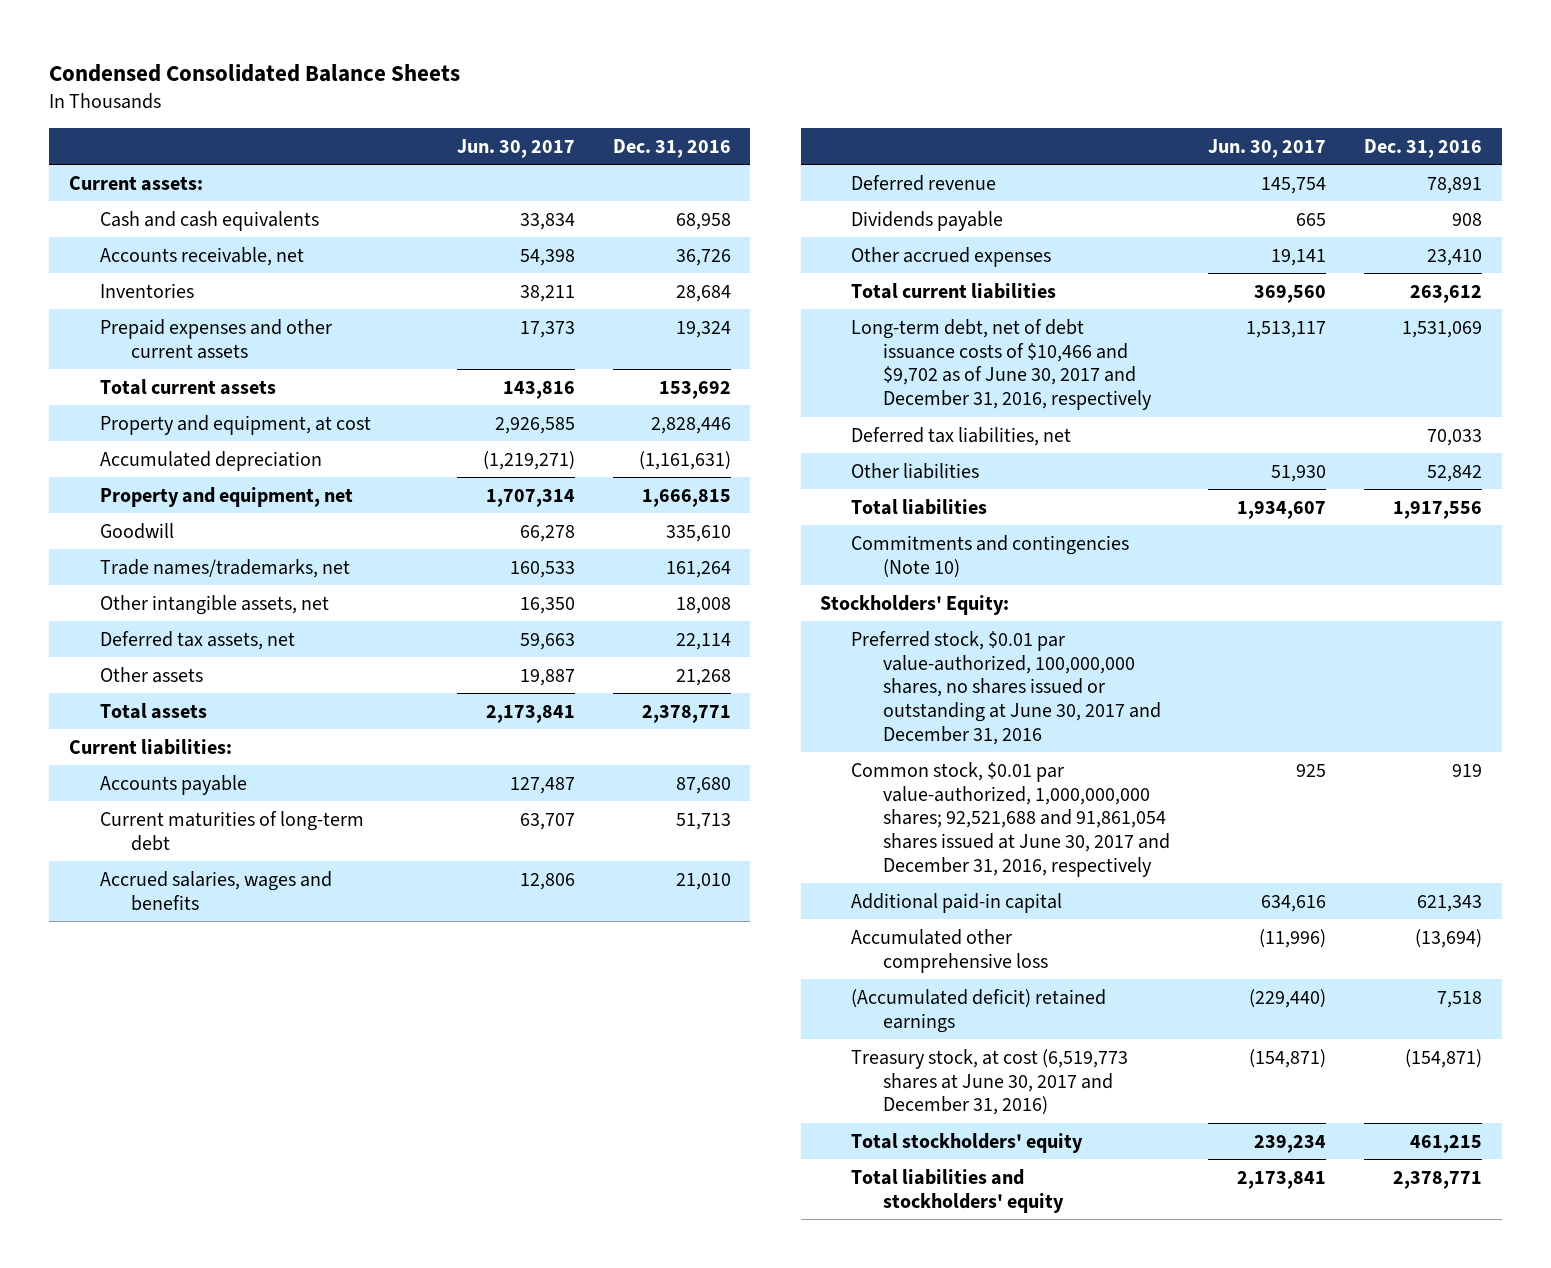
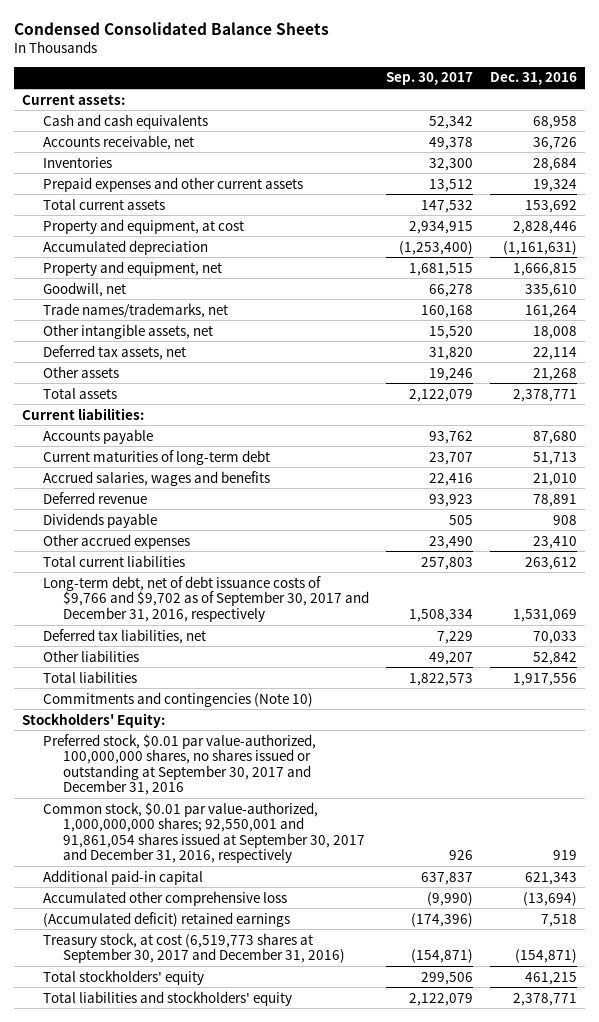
[456,138,575,158] Jun. 30, 2017 -> none
none -> [386,72,474,86] Sep. 30, 2017
[100,522,175,539] Goodwill -> [42,281,126,297] Goodwill, net
[851,318,1152,411] Long-term debt, net of debt issuance costs of $10,466 and $9,702 as of June 30, 2017 and December 31, 2016, respectively -> [42,575,370,622] Long-term debt, net of debt issuance costs of $9,766 and $9,702 as of September 30, 2017 and December 31, 2016, respectively
[851,630,1161,745] Preferred stock, $0.01 par value-authorized, 100,000,000 shares, no shares issued or outstanding at June 30, 2017 and December 31, 2016 -> [42,733,316,796] Preferred stock, $0.01 par value-authorized, 100,000,000 shares, no shares issued or outstanding at September 30, 2017 and December 31, 2016
[851,761,1170,877] Common stock, $0.01 par value-authorized, 1,000,000,000 shares; 92,521,688 and 91,861,054 shares issued at June 30, 2017 and December 31, 2016, respectively -> [42,801,366,864] Common stock, $0.01 par value-authorized, 1,000,000,000 shares; 92,550,001 and 91,861,054 shares issued at September 30, 2017 and December 31, 2016, respectively
[851,1048,1129,1116] Treasury stock, at cost (6,519,773 shares at June 30, 2017 and December 31, 2016) -> [42,932,346,964] Treasury stock, at cost (6,519,773 shares at September 30, 2017 and December 31, 2016)

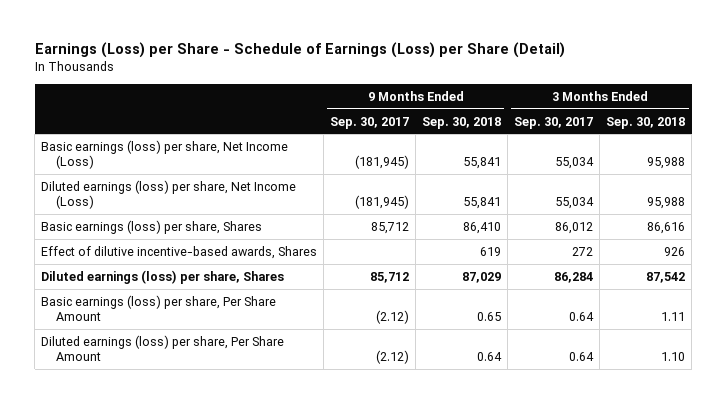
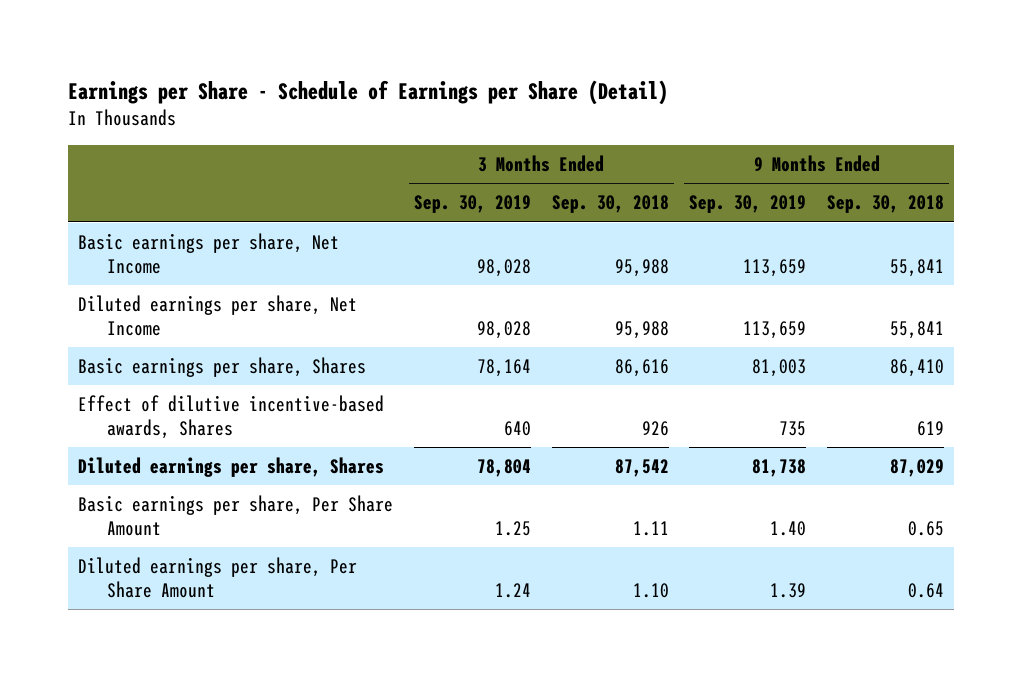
[34,42,565,59] Earnings (Loss) per Share - Schedule of Earnings (Loss) per Share (Detail) -> [68,79,669,105] Earnings per Share - Schedule of Earnings per Share (Detail)
[330,116,410,129] Sep. 30, 2017 -> none
[514,116,594,129] Sep. 30, 2017 -> none
none -> [414,195,532,214] Sep. 30, 2019
none -> [689,195,807,214] Sep. 30, 2019
[41,139,289,170] Basic earnings (loss) per share, Net Income (Loss) -> [78,233,340,274] Basic earnings per share, Net Income
[41,179,297,210] Diluted earnings (loss) per share, Net Income (Loss) -> [78,295,358,336] Diluted earnings per share, Net Income
[41,219,263,234] Basic earnings (loss) per share, Shares -> [78,357,367,378] Basic earnings per share, Shares
[41,269,285,284] Diluted earnings (loss) per share, Shares -> [78,457,385,478] Diluted earnings per share, Shares
[41,294,277,322] Basic earnings (loss) per share, Per Share Amount -> [78,495,394,536] Basic earnings per share, Per Share Amount
[41,334,285,362] Diluted earnings (loss) per share, Per Share Amount -> [78,557,358,598] Diluted earnings per share, Per Share Amount

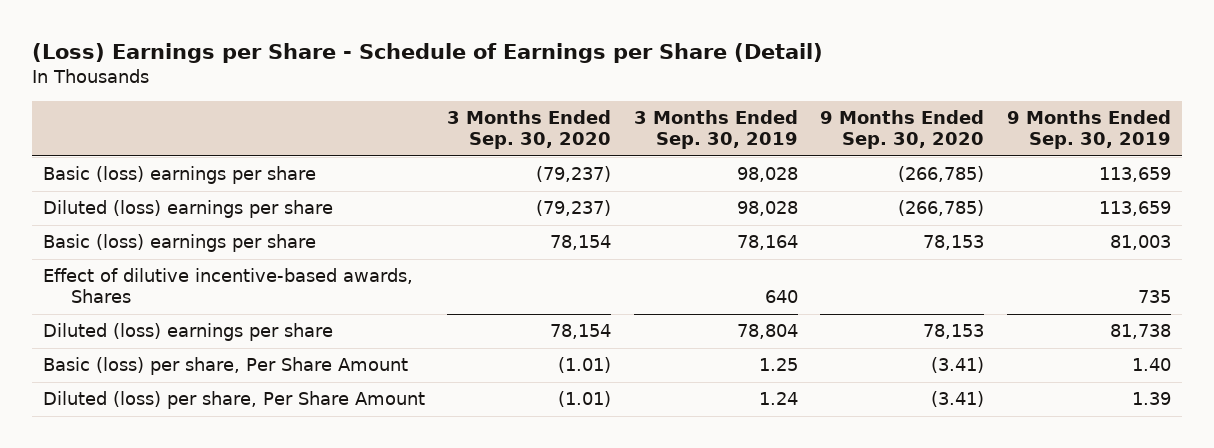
[68,79,669,105] Earnings per Share - Schedule of Earnings per Share (Detail) -> [31,43,823,64] (Loss) Earnings per Share - Schedule of Earnings per Share (Detail)
[551,195,669,214] Sep. 30, 2018 -> none
[826,195,944,214] Sep. 30, 2018 -> none
none -> [447,110,612,150] 3 Months Ended Sep. 30, 2020
none -> [820,110,985,150] 9 Months Ended Sep. 30, 2020
[78,233,340,274] Basic earnings per share, Net Income -> [43,166,317,185] Basic (loss) earnings per share
[78,295,358,336] Diluted earnings per share, Net Income -> [43,200,334,219] Diluted (loss) earnings per share
[78,357,367,378] Basic earnings per share, Shares -> [43,234,317,253] Basic (loss) earnings per share
[78,457,385,478] Diluted earnings per share, Shares -> [43,323,334,342] Diluted (loss) earnings per share
[78,495,394,536] Basic earnings per share, Per Share Amount -> [43,357,409,376] Basic (loss) per share, Per Share Amount
[78,557,358,598] Diluted earnings per share, Per Share Amount -> [43,391,426,410] Diluted (loss) per share, Per Share Amount

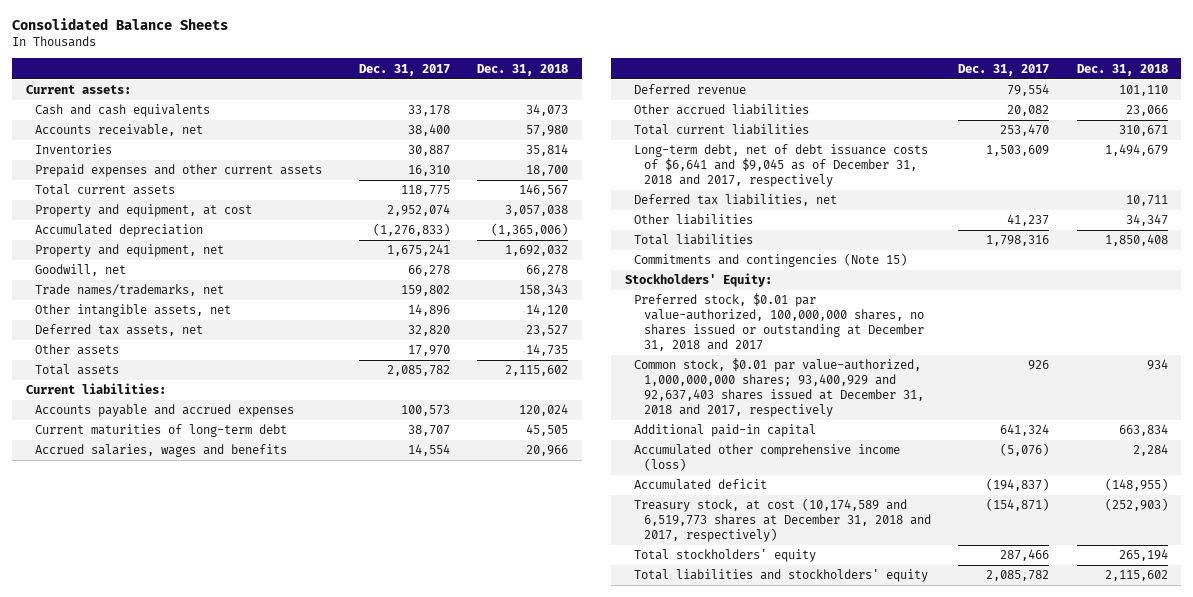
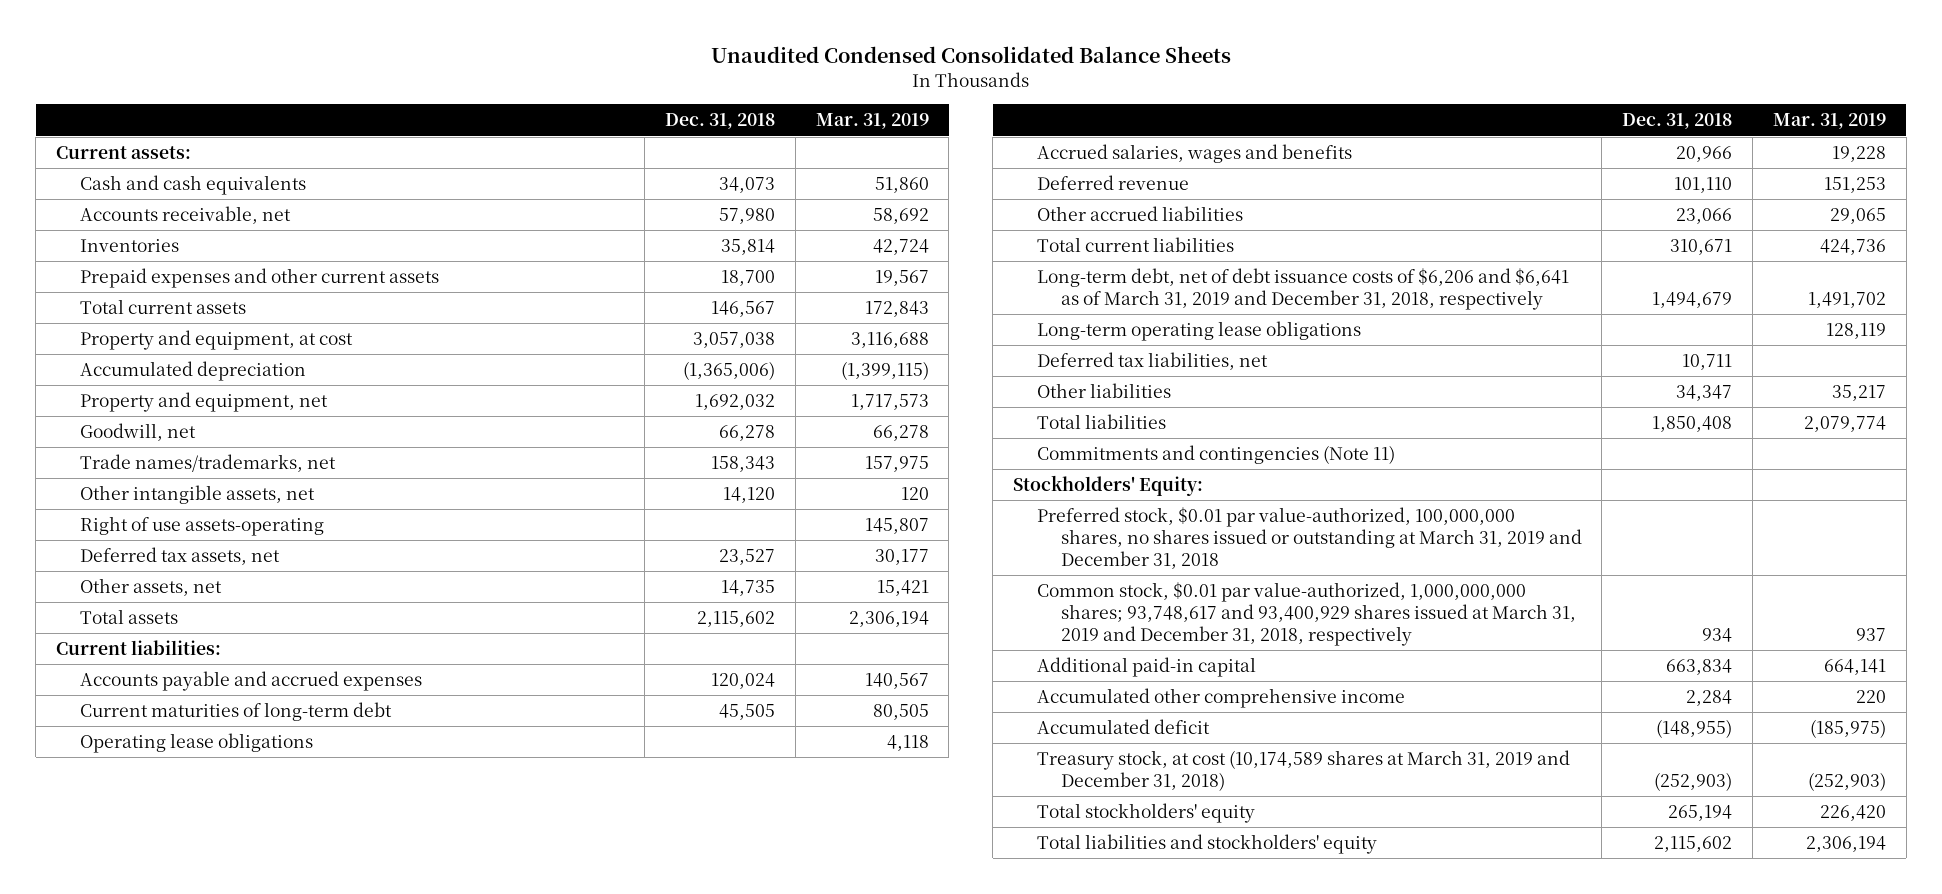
[12,18,229,31] Consolidated Balance Sheets -> [710,46,1231,64] Unaudited Condensed Consolidated Balance Sheets
[358,63,450,76] Dec. 31, 2017 -> none
none -> [815,113,929,130] Mar. 31, 2019
none -> [79,516,324,537] Right of use assets-operating
[34,344,119,356] Other assets -> [79,578,222,597] Other assets, net
none -> [79,733,313,754] Operating lease obligations
[634,144,929,187] Long-term debt, net of debt issuance costs of $6,641 and $9,045 as of December 31, 2018 and 2017, respectively -> [1036,268,1569,310] Long-term debt, net of debt issuance costs of $6,206 and $6,641 as of March 31, 2019 and December 31, 2018, respectively
none -> [1036,321,1361,342] Long-term operating lease obligations
[634,253,908,268] Commitments and contingencies (Note 15) -> [1036,445,1395,465] Commitments and contingencies (Note 11)
[634,293,924,351] Preferred stock, $0.01 par value-authorized, 100,000,000 shares, no shares issued or outstanding at December 31, 2018 and 2017 -> [1036,507,1582,569] Preferred stock, $0.01 par value-authorized, 100,000,000 shares, no shares issued or outstanding at March 31, 2019 and December 31, 2018
[634,358,924,417] Common stock, $0.01 par value-authorized, 1,000,000,000 shares; 93,400,929 and 92,637,403 shares issued at December 31, 2018 and 2017, respectively -> [1036,582,1576,646] Common stock, $0.01 par value-authorized, 1,000,000,000 shares; 93,748,617 and 93,400,929 shares issued at March 31, 2019 and December 31, 2018, respectively
[634,444,901,472] Accumulated other comprehensive income (loss) -> [1036,688,1405,709] Accumulated other comprehensive income
[634,498,931,542] Treasury stock, at cost (10,174,589 and 6,519,773 shares at December 31, 2018 and 2017, respectively) -> [1036,750,1570,791] Treasury stock, at cost (10,174,589 shares at March 31, 2019 and December 31, 2018)

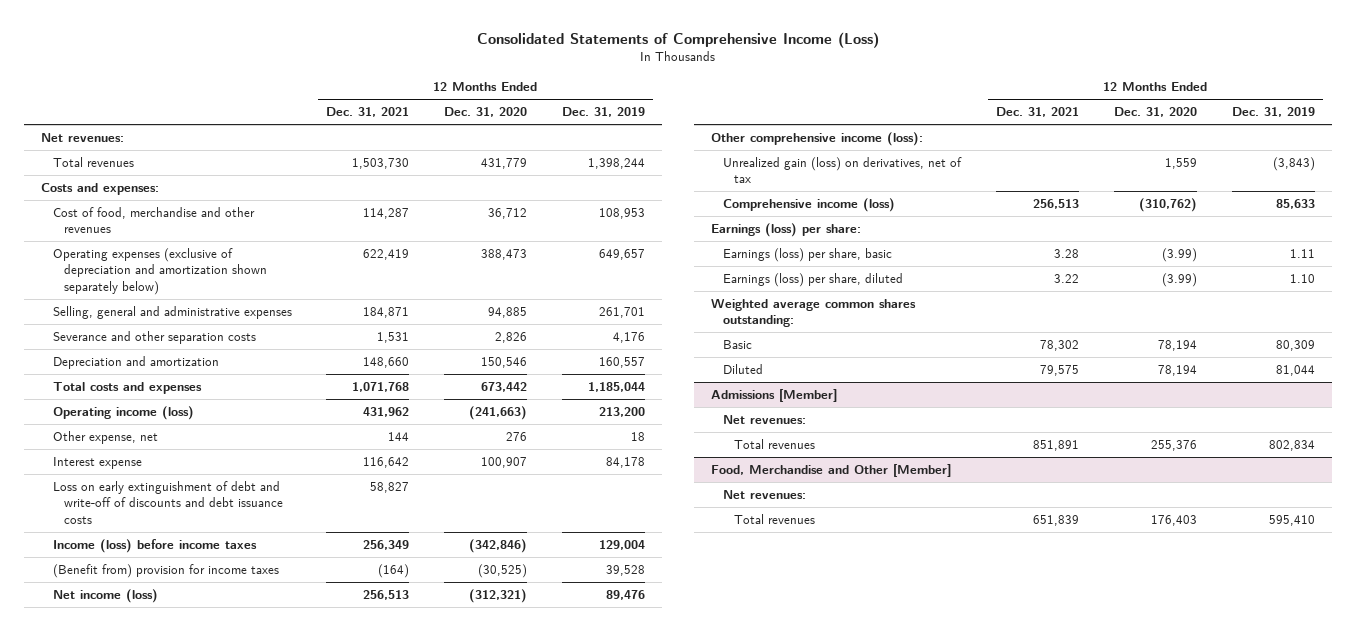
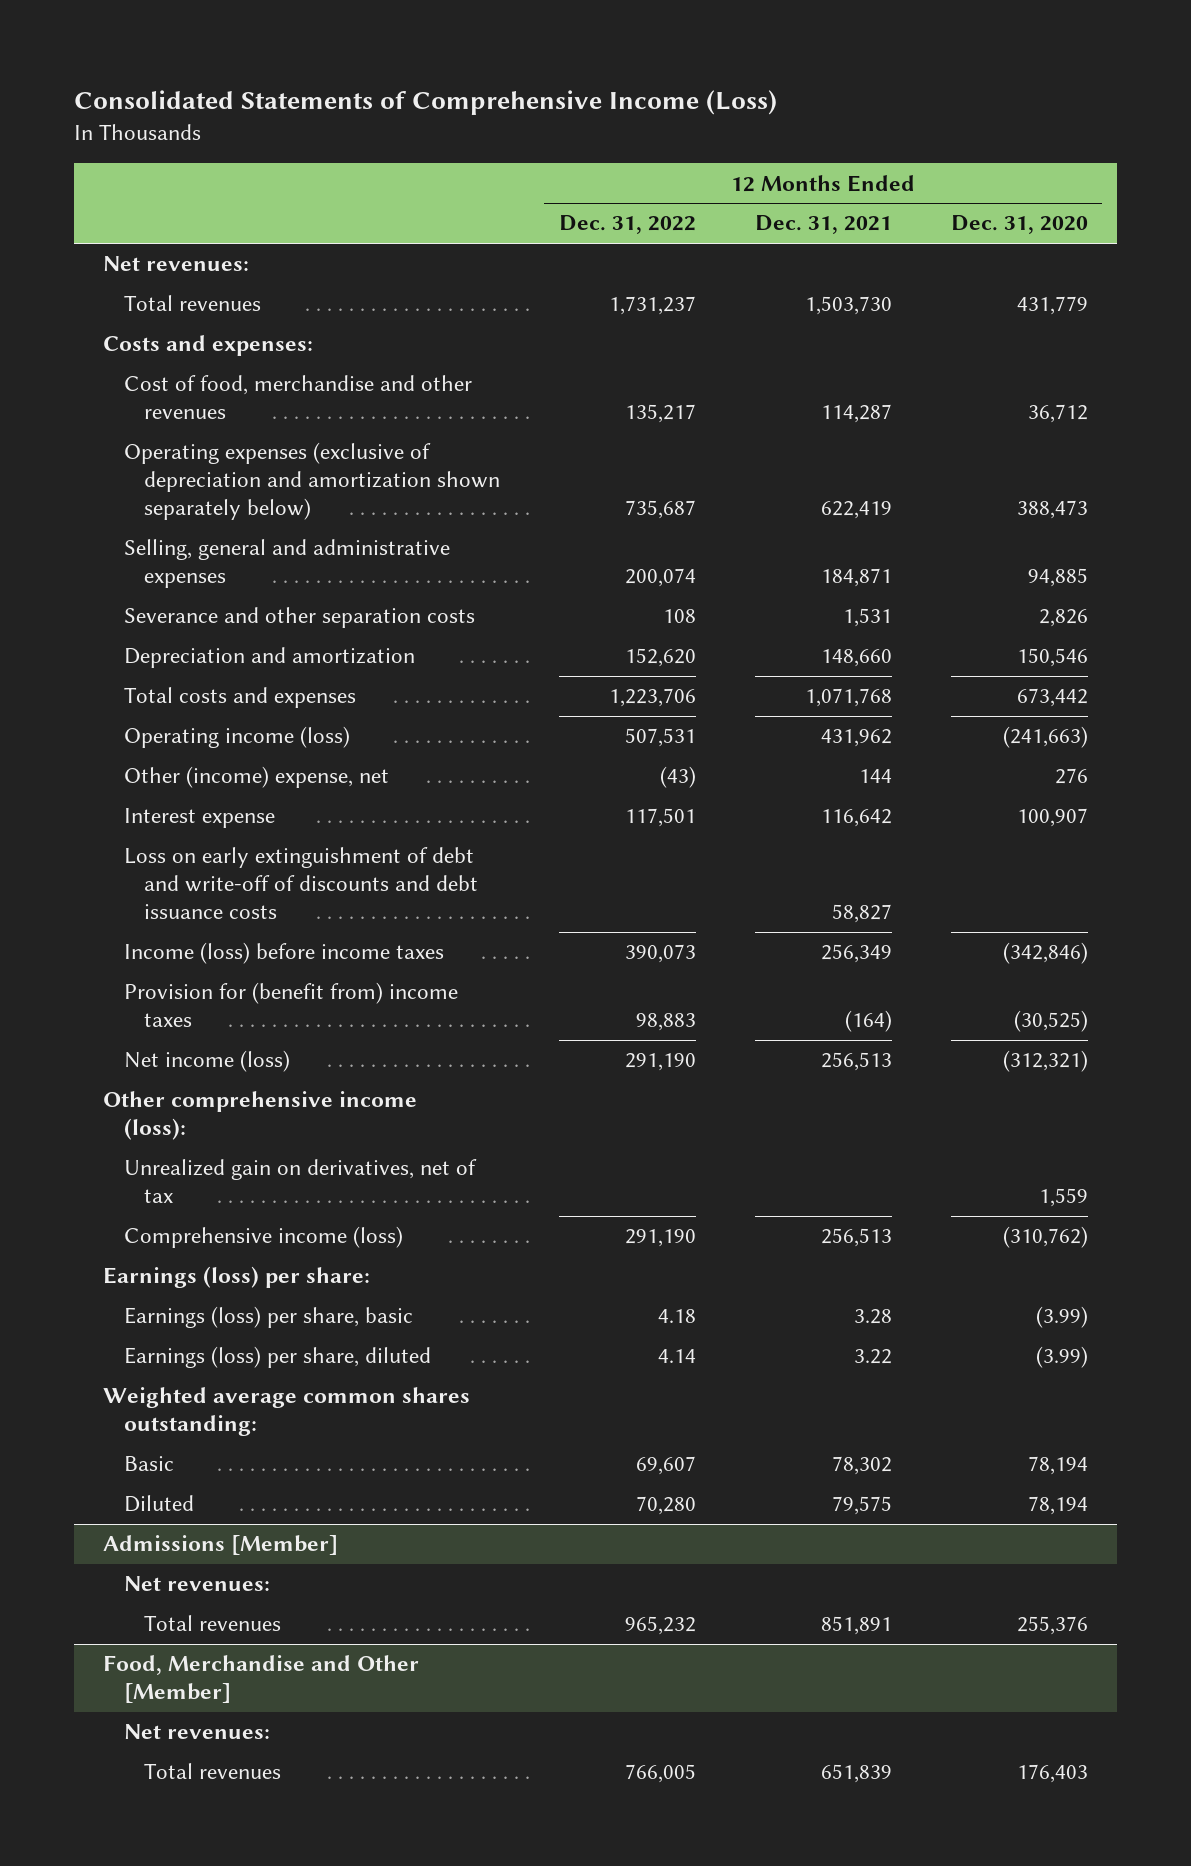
[561,107,645,118] Dec. 31, 2019 -> none
none -> [558,215,696,235] Dec. 31, 2022
[52,430,158,444] Other expense, net -> [123,766,389,789] Other (income) expense, net
[52,563,279,578] (Benefit from) provision for income taxes -> [123,982,458,1028] Provision for (benefit from) income taxes
[722,156,962,184] Unrealized gain (loss) on derivatives, net of tax -> [123,1159,477,1204] Unrealized gain on derivatives, net of tax

